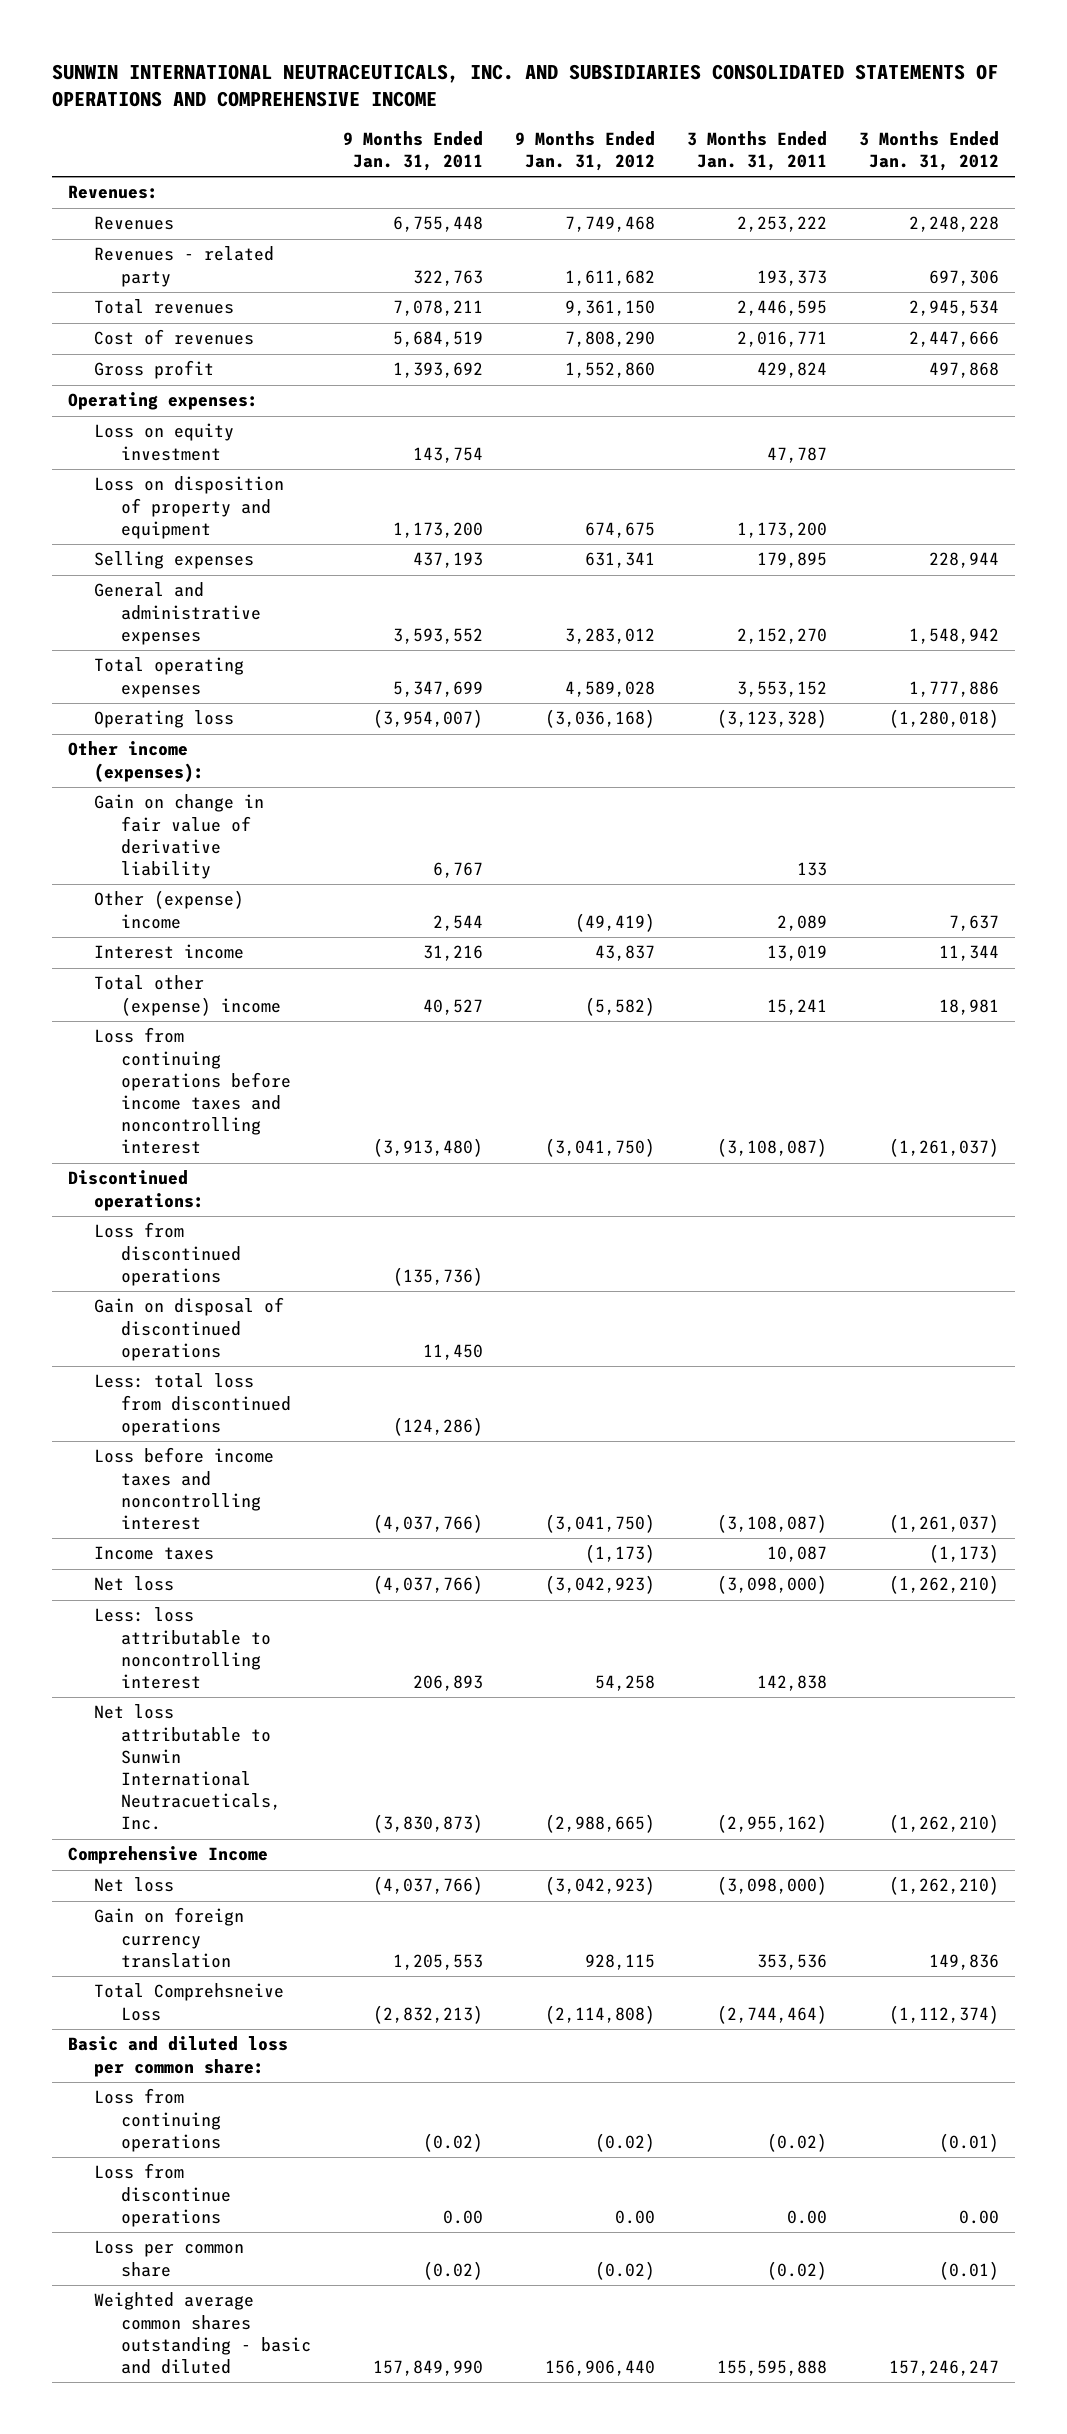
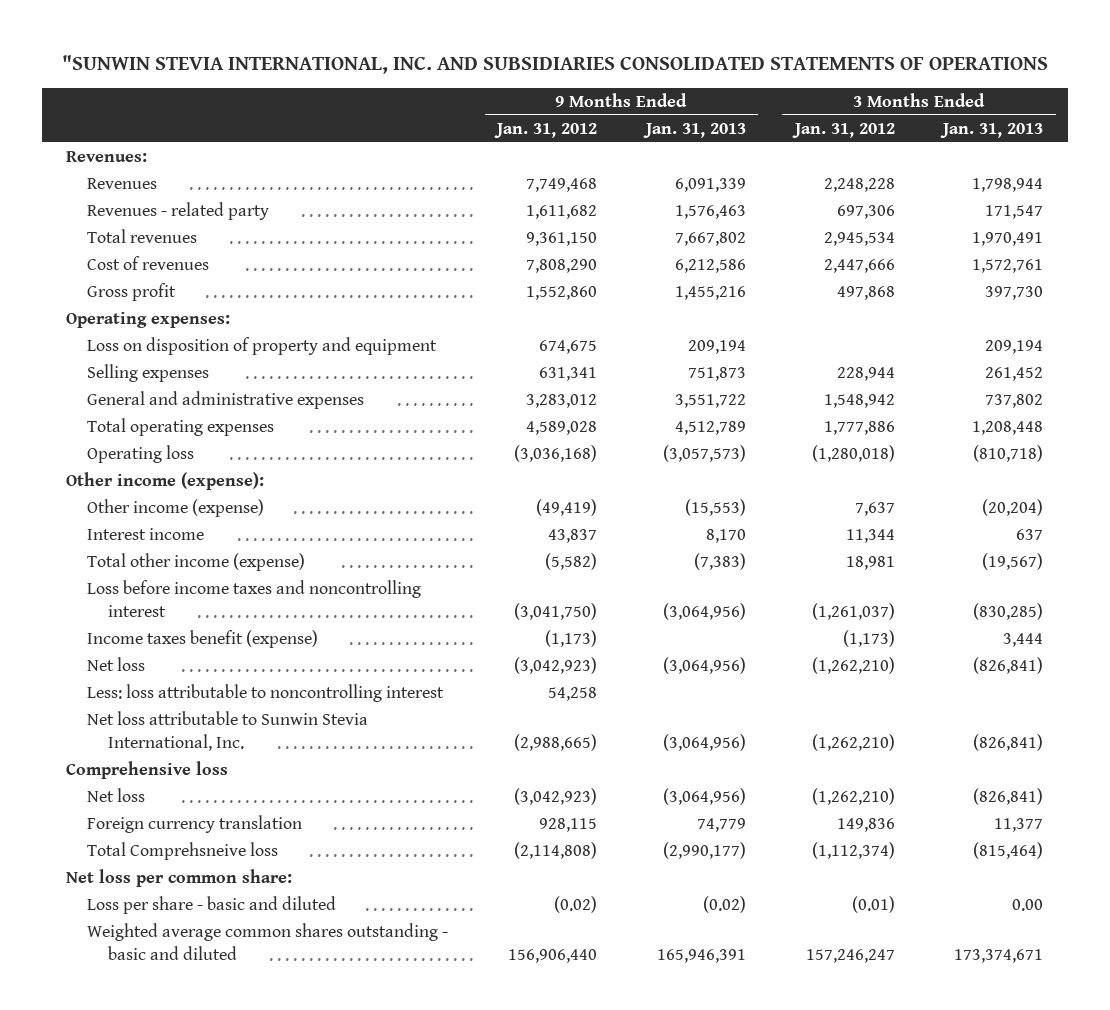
[51,63,998,107] SUNWIN INTERNATIONAL NEUTRACEUTICALS, INC. AND SUBSIDIARIES CONSOLIDATED STATEMENTS OF OPERATIONS AND COMPREHENSIVE INCOME -> [61,54,1048,74] "SUNWIN STEVIA INTERNATIONAL, INC. AND SUBSIDIARIES CONSOLIDATED STATEMENTS OF OPERATIONS
[343,130,484,171] 9 Months Ended Jan. 31, 2011 -> none
[687,130,828,171] 3 Months Ended Jan. 31, 2011 -> none
none -> [642,122,746,138] Jan. 31, 2013
none -> [940,122,1044,138] Jan. 31, 2013
[94,423,235,461] Loss on equity investment -> none
[94,794,265,879] Gain on change in fair value of derivative liability -> none
[67,741,205,782] Other income (expenses): -> [66,472,265,491] Other income (expense):
[94,890,245,929] Other (expense) income -> [87,499,265,518] Other income (expense)
[94,1027,292,1155] Loss from continuing operations before income taxes and noncontrolling interest -> none
[67,1170,205,1211] Discontinued operations: -> none
[94,1222,242,1286] Loss from discontinued operations -> none
[94,1297,285,1361] Gain on disposal of discontinued operations -> none
[94,1373,292,1436] Less: total loss from discontinued operations -> none
[94,975,282,1016] Total other (expense) income -> [87,553,306,572] Total other income (expense)
[94,1546,215,1561] Income taxes -> [87,630,319,649] Income taxes benefit (expense)
[94,1704,282,1831] Net loss attributable to Sunwin International Neutracueticals, Inc. -> [87,711,369,751] Net loss attributable to Sunwin Stevia International, Inc.
[67,1846,268,1865] Comprehensive Income -> [66,761,229,780] Comprehensive loss
[94,2163,232,2227] Loss from discontinue operations -> none
[94,2240,245,2277] Loss per common share -> none
[94,1907,245,1968] Gain on foreign currency translation -> [87,815,303,834] Foreign currency translation
[94,1983,285,2021] Total Comprehsneive Loss -> [87,842,279,861] Total Comprehsneive loss
[67,2036,288,2077] Basic and diluted loss per common share: -> [66,869,293,888] Net loss per common share:
[94,2088,222,2152] Loss from continuing operations -> [87,896,337,915] Loss per share - basic and diluted

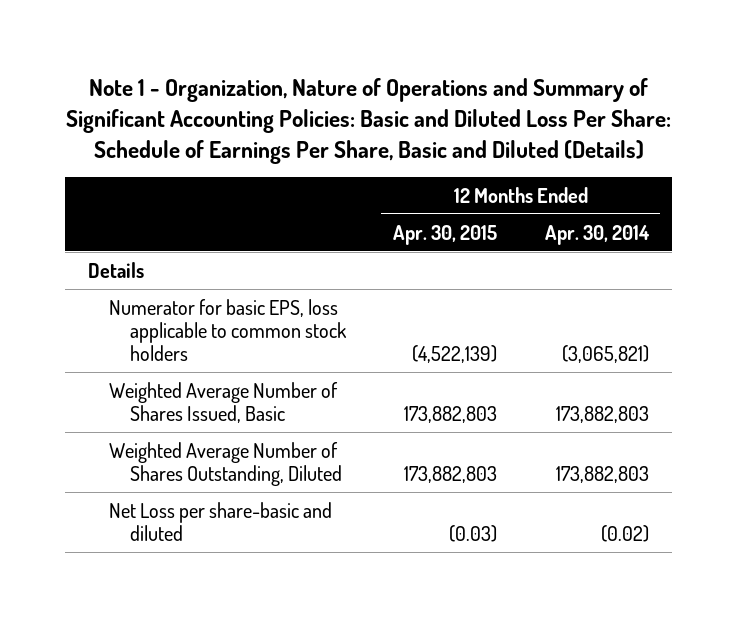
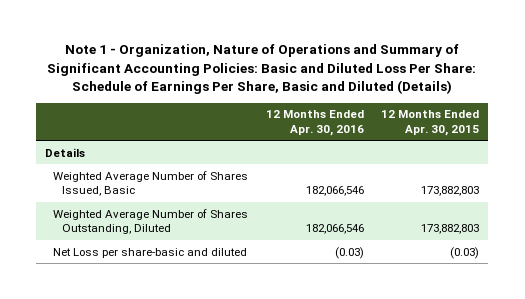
[544,224,650,245] Apr. 30, 2014 -> none
none -> [265,110,364,136] 12 Months Ended Apr. 30, 2016
[109,298,347,362] Numerator for basic EPS, loss applicable to common stock holders -> none

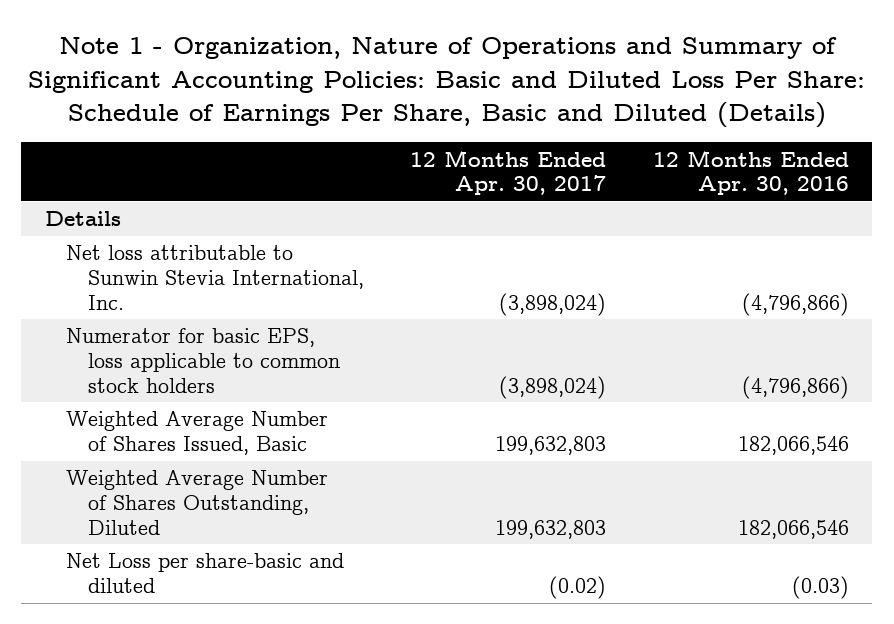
[381,110,480,136] 12 Months Ended Apr. 30, 2015 -> none
none -> [410,149,607,196] 12 Months Ended Apr. 30, 2017
none -> [66,245,364,310] Net loss attributable to Sunwin Stevia International, Inc.
none -> [66,328,340,393] Numerator for basic EPS, loss applicable to common stock holders

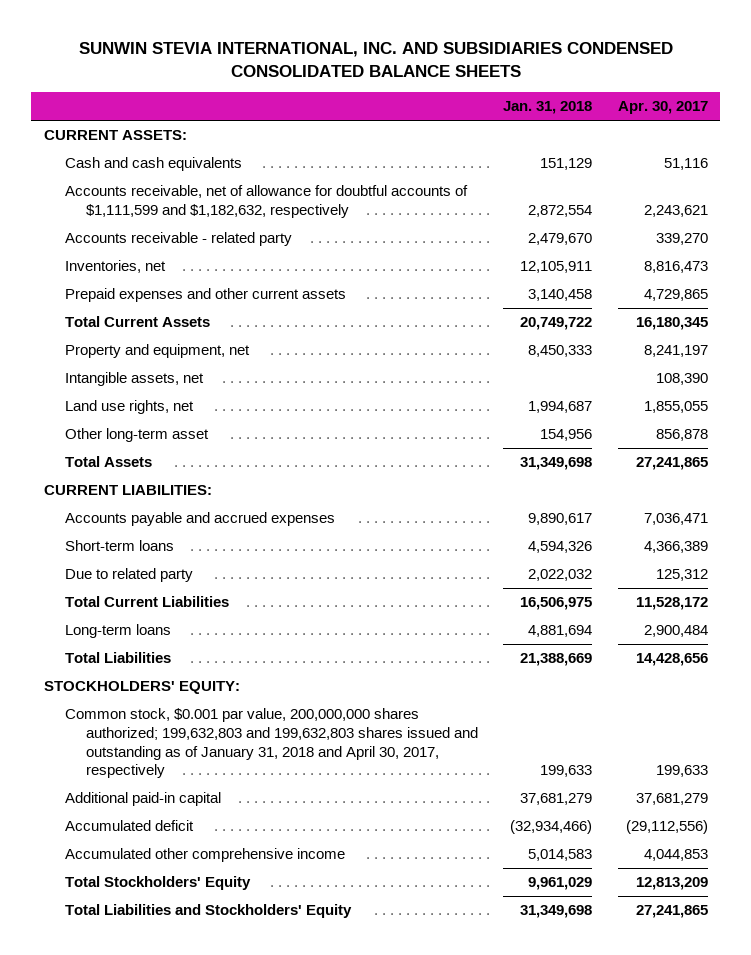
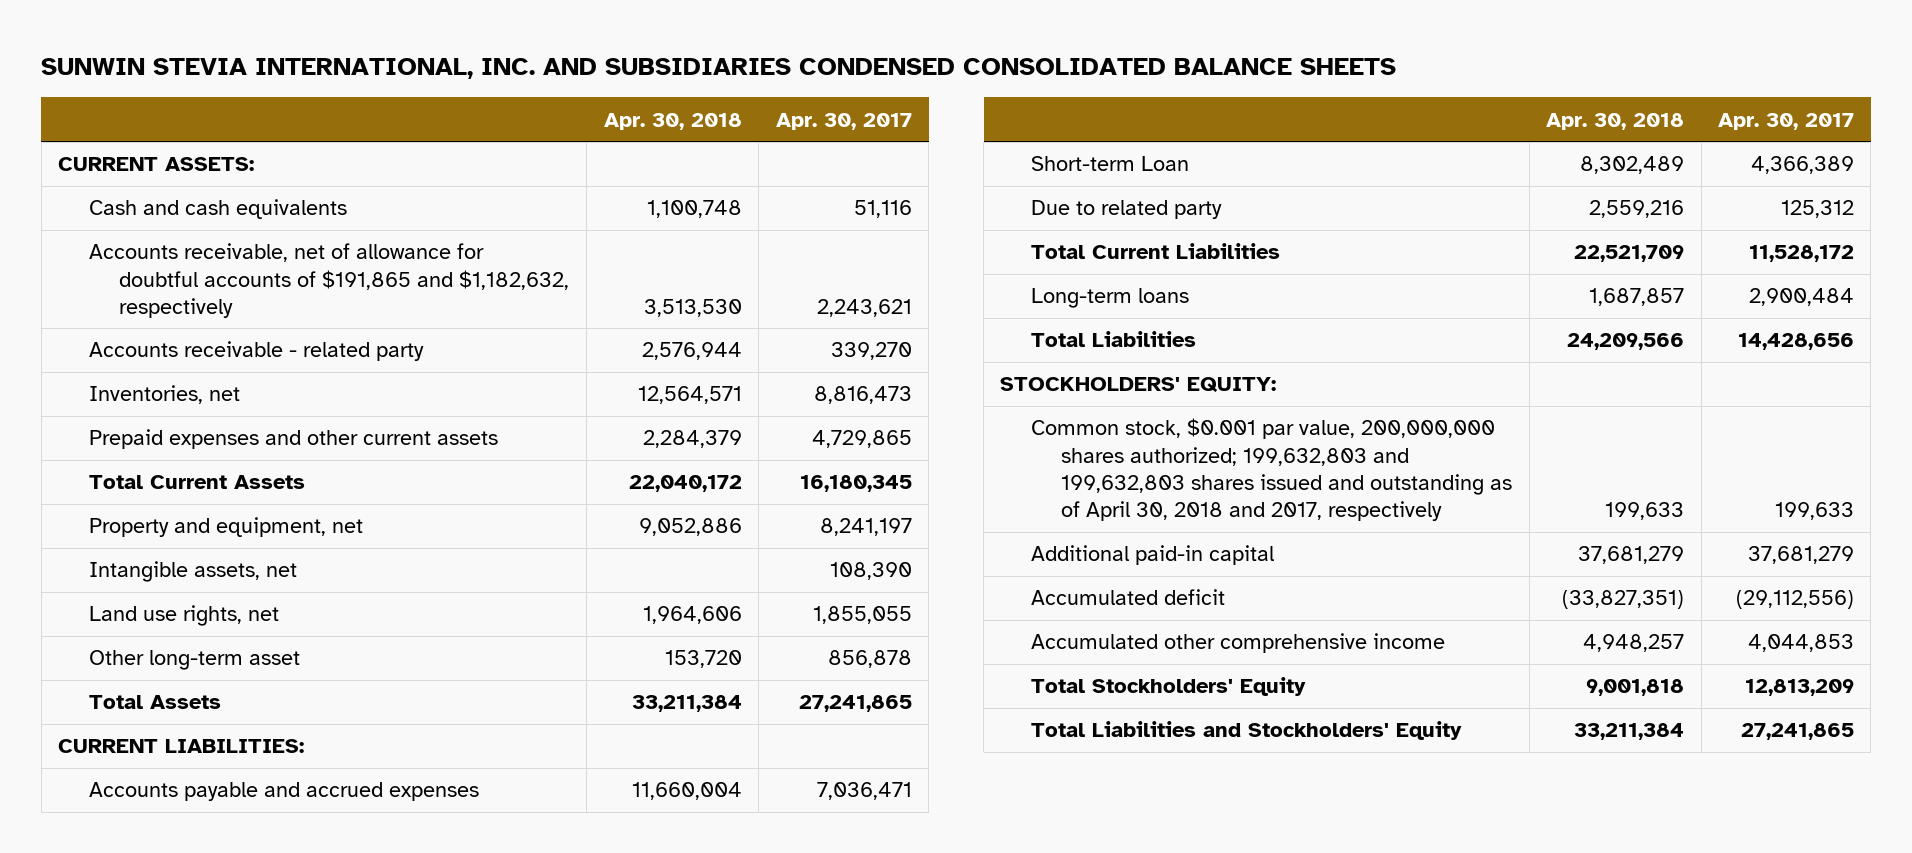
[503,101,593,115] Jan. 31, 2018 -> none
none -> [603,112,742,130] Apr. 30, 2018
[64,185,468,218] Accounts receivable, net of allowance for doubtful accounts of $1,111,599 and $1,182,632, respectively -> [88,243,569,318] Accounts receivable, net of allowance for doubtful accounts of $191,865 and $1,182,632, respectively
[64,540,174,552] Short-term loans -> [1030,156,1189,172] Short-term Loan
[64,708,478,779] Common stock, $0.001 par value, 200,000,000 shares authorized; 199,632,803 and 199,632,803 shares issued and outstanding as of January 31, 2018 and April 30, 2017, respectively -> [1030,418,1513,522] Common stock, $0.001 par value, 200,000,000 shares authorized; 199,632,803 and 199,632,803 shares issued and outstanding as of April 30, 2018 and 2017, respectively

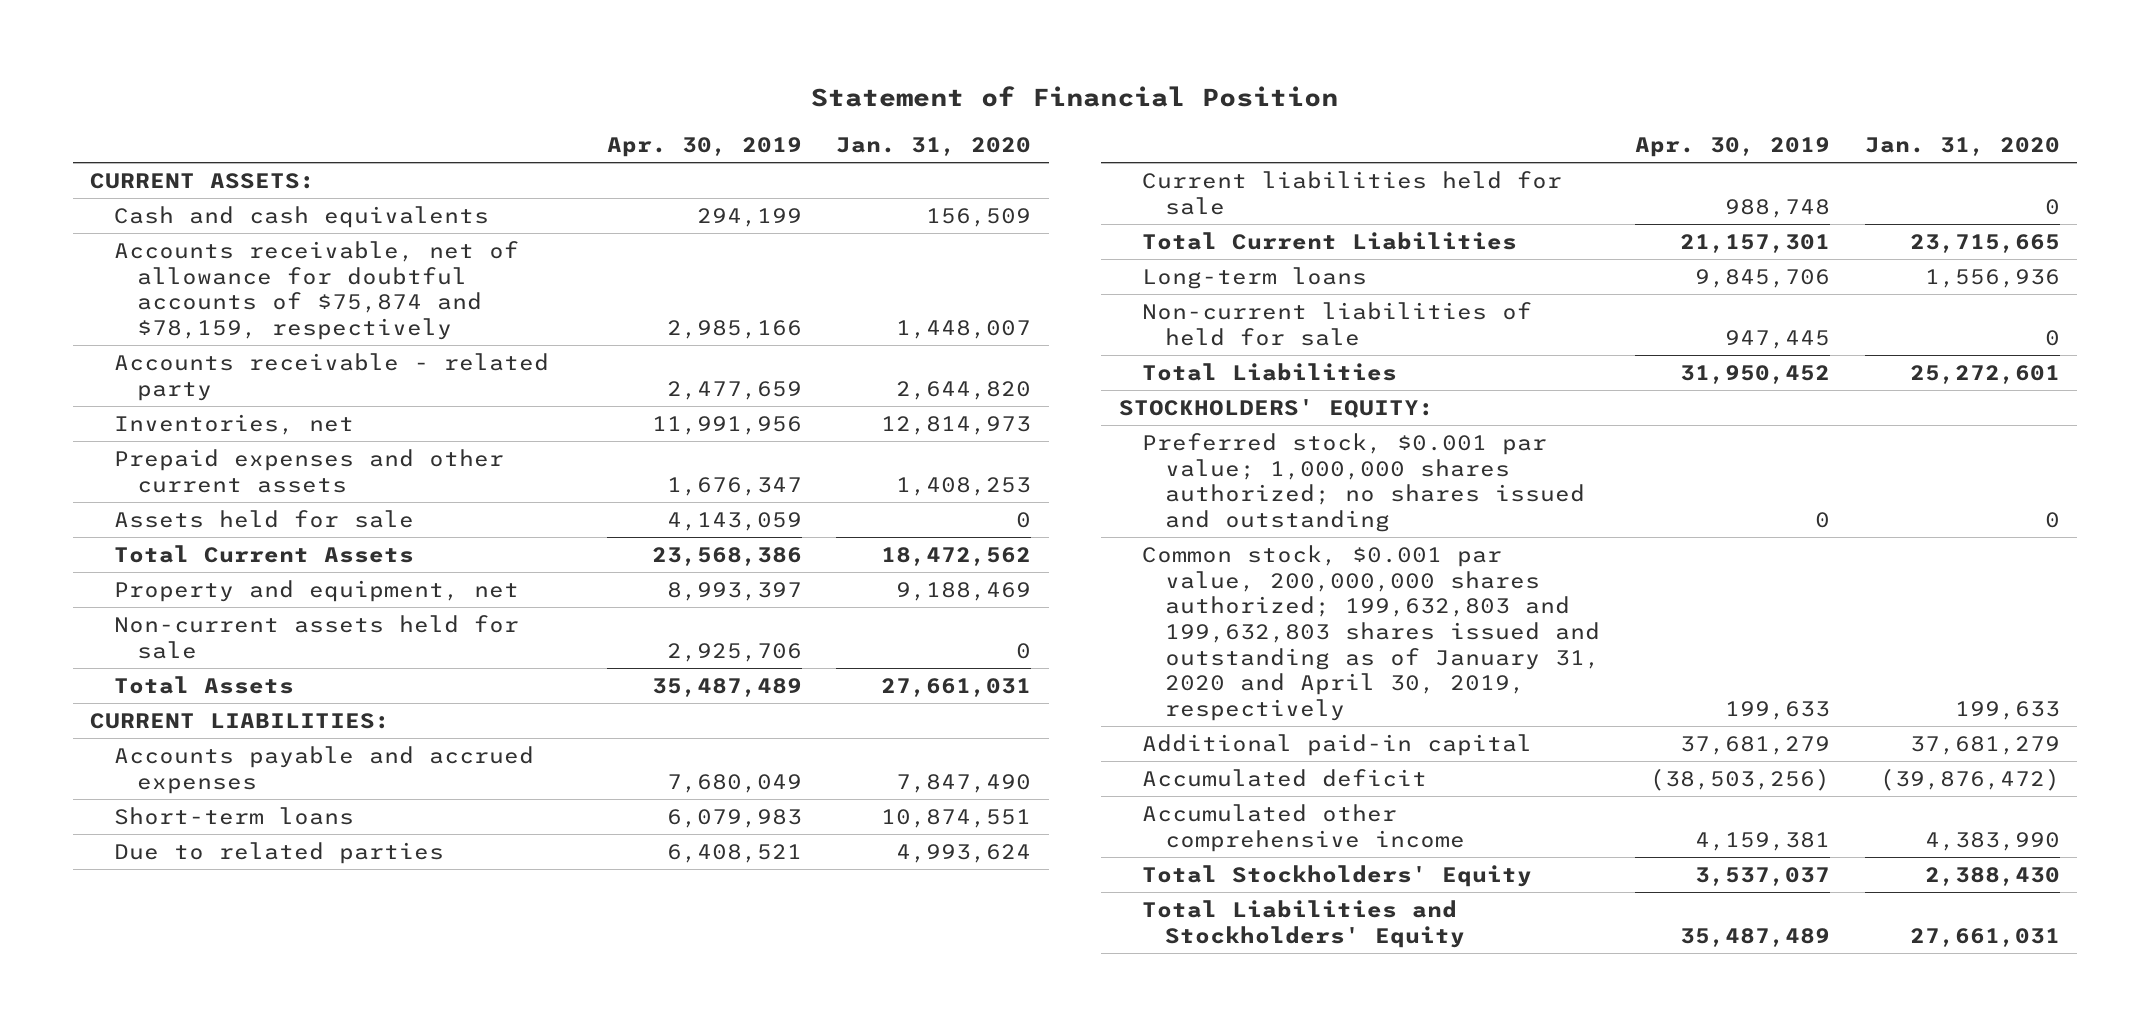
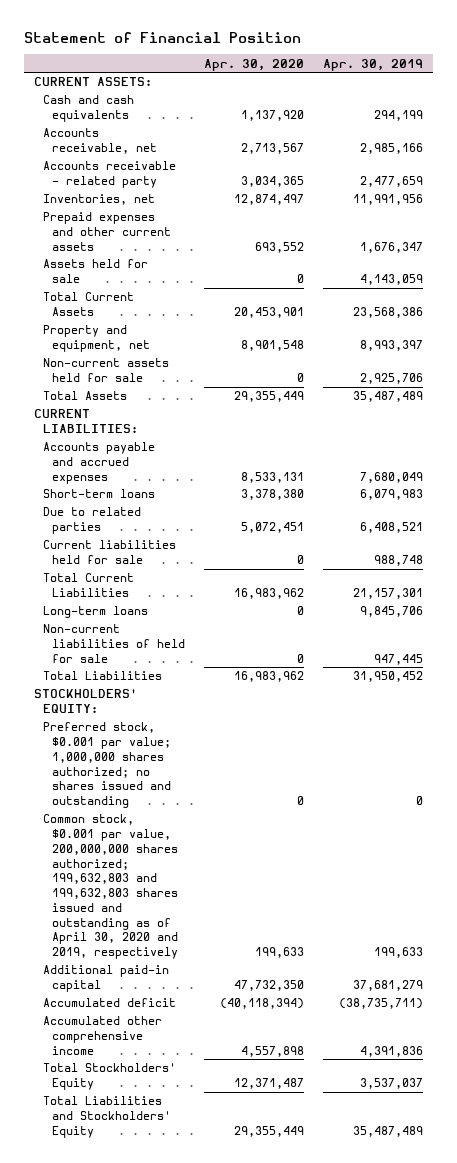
[836,136,1032,156] Jan. 31, 2020 -> none
none -> [204,58,305,71] Apr. 30, 2020
[113,241,519,341] Accounts receivable, net of allowance for doubtful accounts of $75,874 and $78,159, respectively -> [43,128,158,155] Accounts receivable, net
[1142,545,1601,722] Common stock, $0.001 par value, 200,000,000 shares authorized; 199,632,803 and 199,632,803 shares issued and outstanding as of January 31, 2020 and April 30, 2019, respectively -> [43,814,179,959] Common stock, $0.001 par value, 200,000,000 shares authorized; 199,632,803 and 199,632,803 shares issued and outstanding as of April 30, 2020 and 2019, respectively
[1650,768,1831,792] (38,503,256) -> [339,998,424,1010] (38,735,711)
[1695,831,1831,851] 4,159,381 -> [360,1045,424,1057] 4,391,836

